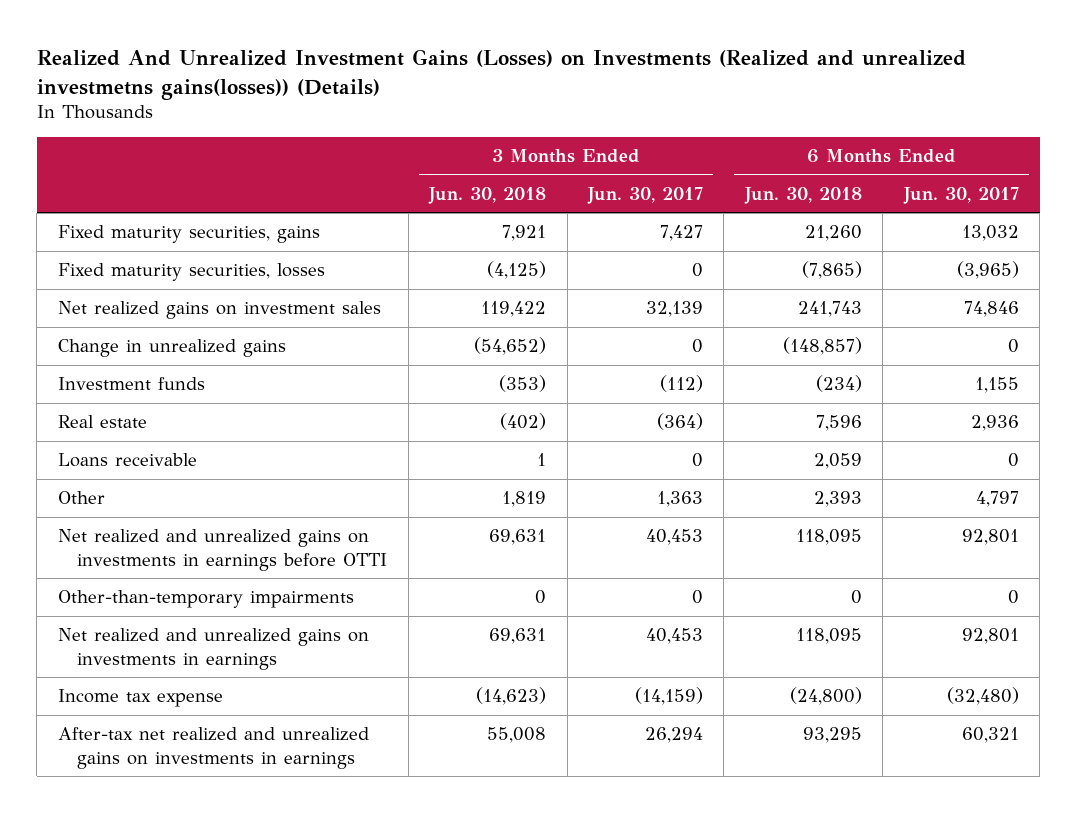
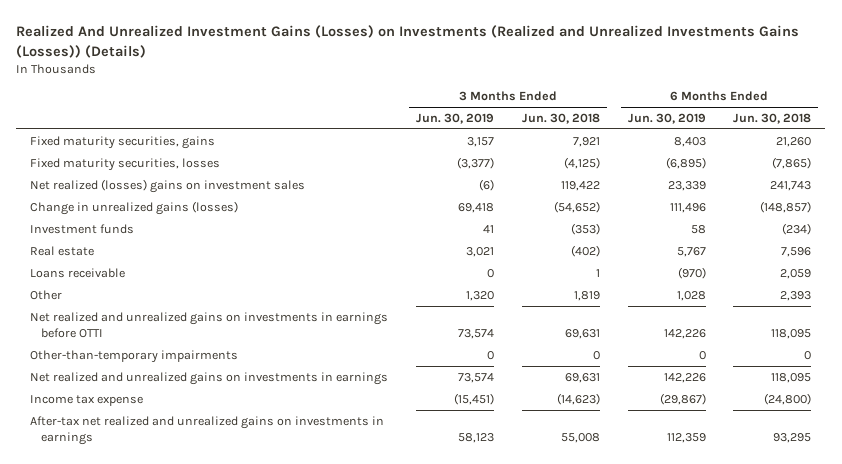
[36,49,966,100] Realized And Unrealized Investment Gains (Losses) on Investments (Realized and unrealized investmetns gains(losses)) (Details) -> [16,25,800,58] Realized And Unrealized Investment Gains (Losses) on Investments (Realized and Unrealized Investments Gains (Losses)) (Details)
[586,186,703,204] Jun. 30, 2017 -> none
[902,186,1019,204] Jun. 30, 2017 -> none
none -> [415,113,494,125] Jun. 30, 2019
none -> [627,113,706,125] Jun. 30, 2019
[57,301,381,320] Net realized gains on investment sales -> [30,178,306,193] Net realized (losses) gains on investment sales
[57,339,286,358] Change in unrealized gains -> [30,200,239,215] Change in unrealized gains (losses)

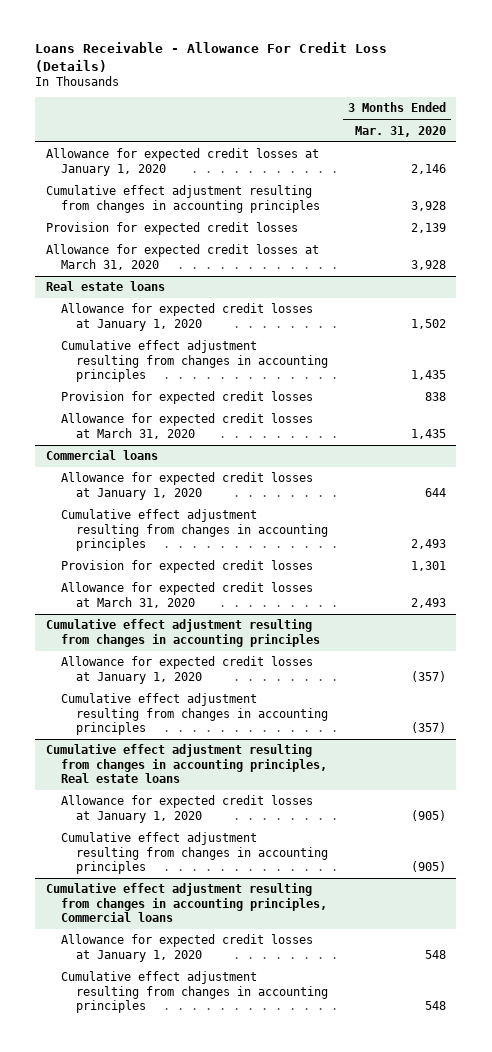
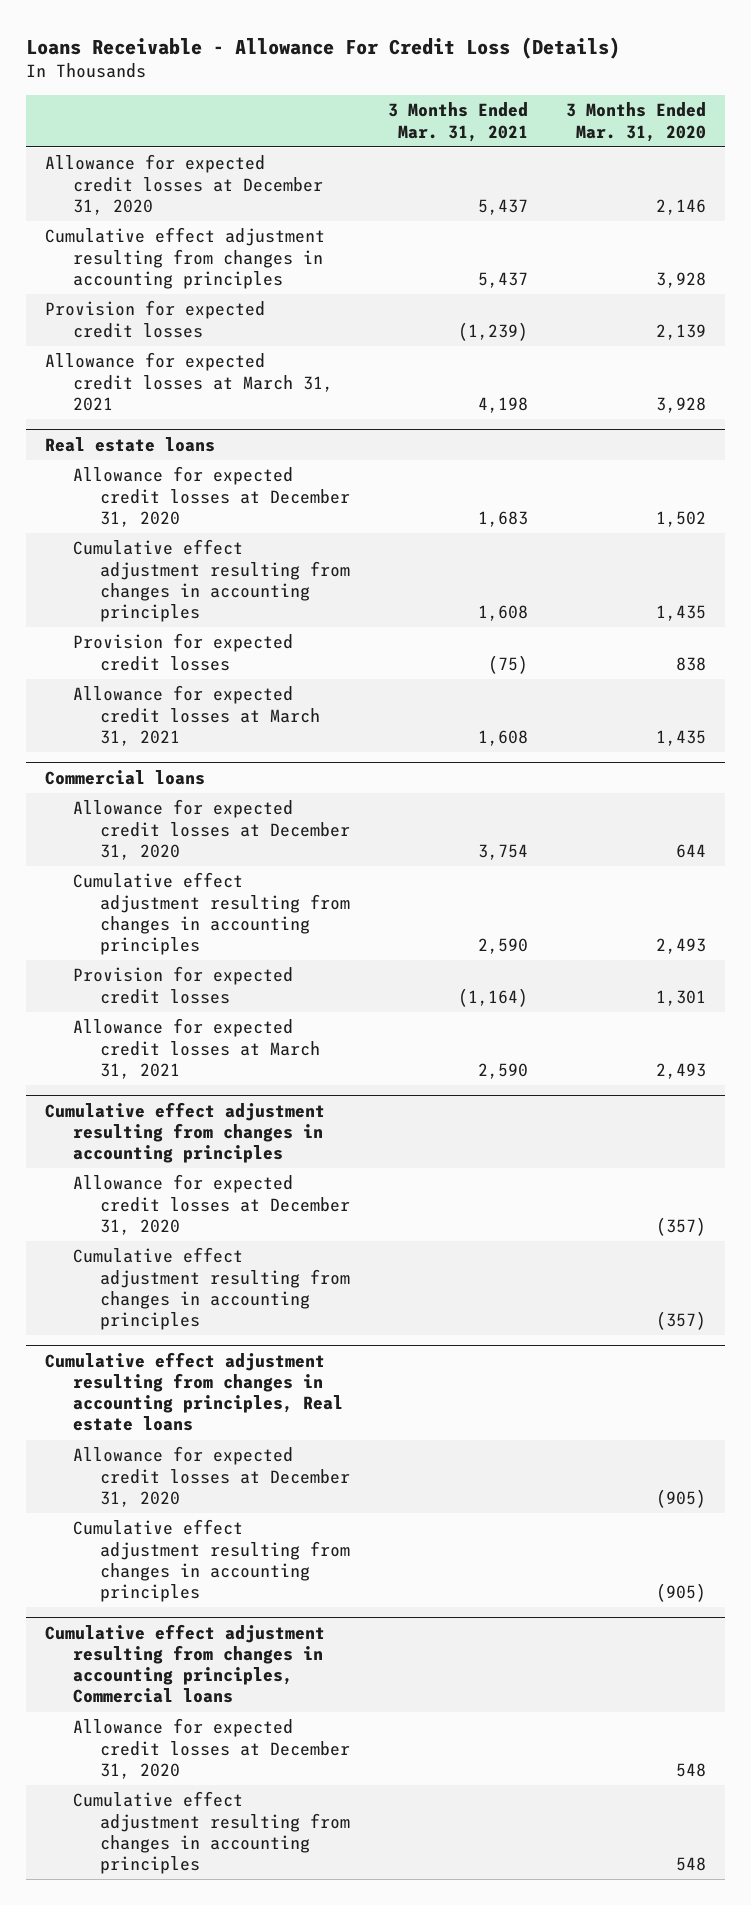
none -> [387,102,528,142] 3 Months Ended Mar. 31, 2021
[45,148,319,176] Allowance for expected credit losses at January 1, 2020 -> [45,154,323,215] Allowance for expected credit losses at December 31, 2020
[45,244,319,270] Allowance for expected credit losses at March 31, 2020 -> [45,352,333,411] Allowance for expected credit losses at March 31, 2021
[60,303,313,331] Allowance for expected credit losses at January 1, 2020 -> [72,466,350,527] Allowance for expected credit losses at December 31, 2020
[60,413,313,439] Allowance for expected credit losses at March 31, 2020 -> [72,685,320,746] Allowance for expected credit losses at March 31, 2021
[60,472,313,500] Allowance for expected credit losses at January 1, 2020 -> [72,799,350,860] Allowance for expected credit losses at December 31, 2020
[60,582,313,608] Allowance for expected credit losses at March 31, 2020 -> [72,1018,320,1079] Allowance for expected credit losses at March 31, 2021
[60,656,313,684] Allowance for expected credit losses at January 1, 2020 -> [72,1174,350,1235] Allowance for expected credit losses at December 31, 2020
[60,795,313,823] Allowance for expected credit losses at January 1, 2020 -> [72,1446,350,1507] Allowance for expected credit losses at December 31, 2020
[60,934,313,962] Allowance for expected credit losses at January 1, 2020 -> [72,1718,350,1779] Allowance for expected credit losses at December 31, 2020

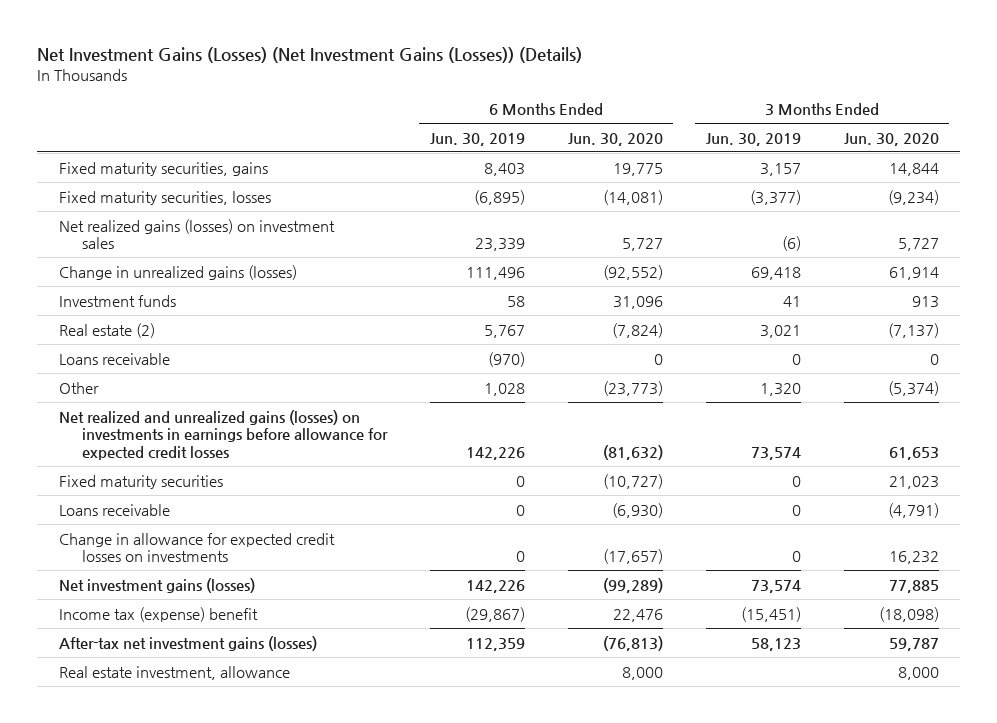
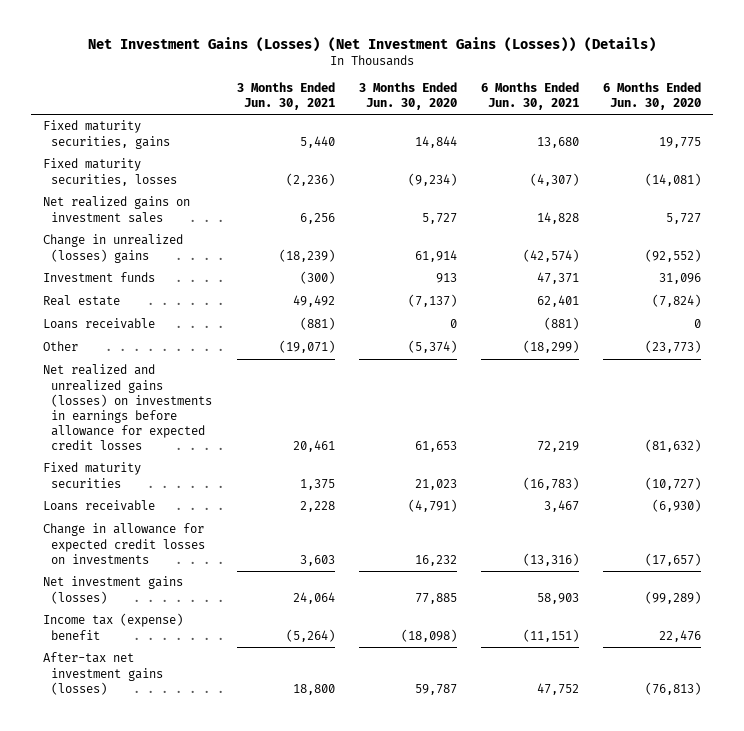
[429,132,525,146] Jun. 30, 2019 -> none
[705,132,801,146] Jun. 30, 2019 -> none
none -> [236,82,335,111] 3 Months Ended Jun. 30, 2021
none -> [480,82,579,111] 6 Months Ended Jun. 30, 2021
[58,218,335,250] Net realized gains (losses) on investment sales -> [42,196,190,223] Net realized gains on investment sales
[58,264,297,280] Change in unrealized gains (losses) -> [42,234,183,263] Change in unrealized (losses) gains
[58,322,155,338] Real estate (2) -> [42,295,120,307] Real estate
[58,665,290,680] Real estate investment, allowance -> none

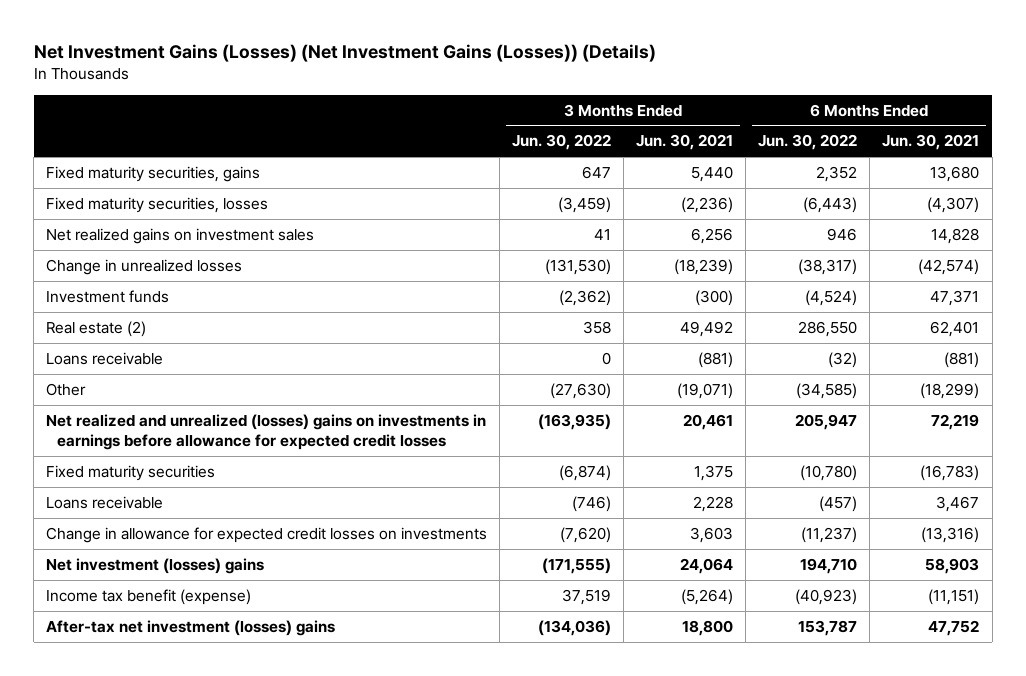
[358,82,457,111] 3 Months Ended Jun. 30, 2020 -> none
[603,82,702,111] 6 Months Ended Jun. 30, 2020 -> none
none -> [512,134,612,151] Jun. 30, 2022
none -> [758,134,858,151] Jun. 30, 2022
[42,234,183,263] Change in unrealized (losses) gains -> [46,258,243,275] Change in unrealized losses
[42,295,120,307] Real estate -> [46,320,147,337] Real estate (2)
[42,364,213,451] Net realized and unrealized gains (losses) on investments in earnings before allowance for expected credit losses -> [46,413,487,450] Net realized and unrealized (losses) gains on investments in earnings before allowance for expected credit losses
[42,576,183,604] Net investment gains (losses) -> [46,557,265,574] Net investment (losses) gains
[42,613,183,640] Income tax (expense) benefit -> [46,588,252,605] Income tax benefit (expense)
[42,652,164,695] After-tax net investment gains (losses) -> [46,619,336,636] After-tax net investment (losses) gains

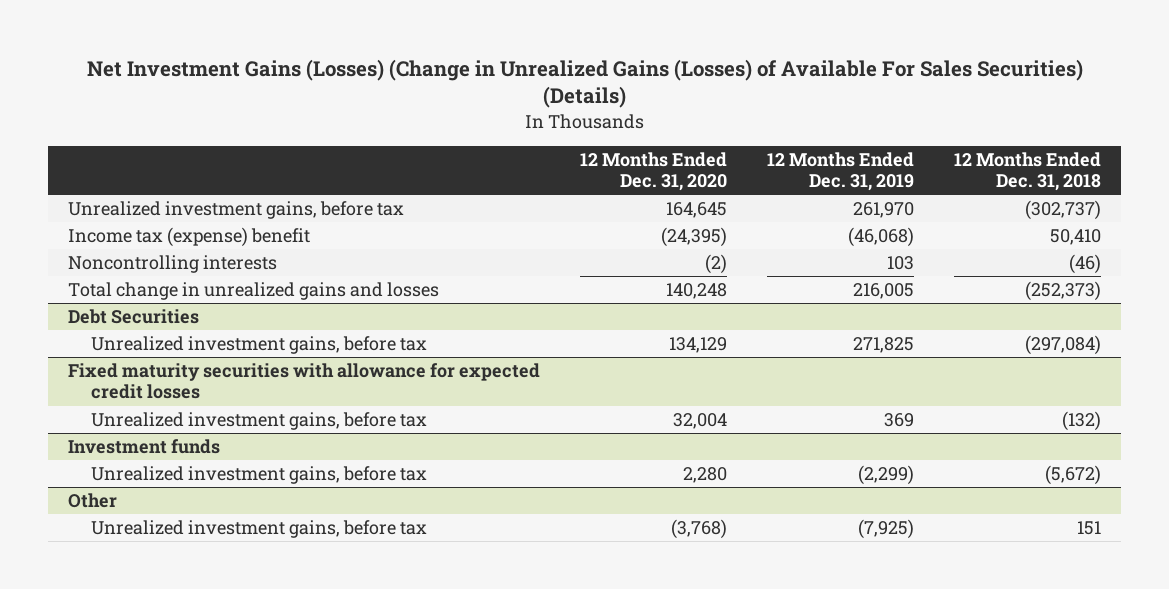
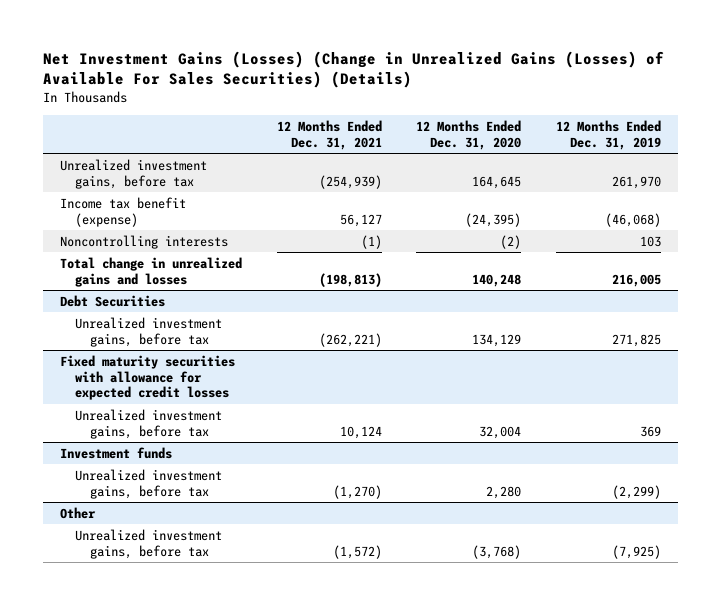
[954,151,1102,192] 12 Months Ended Dec. 31, 2018 -> none
none -> [276,119,382,150] 12 Months Ended Dec. 31, 2021
[67,227,310,248] Income tax (expense) benefit -> [60,196,187,227] Income tax benefit (expense)

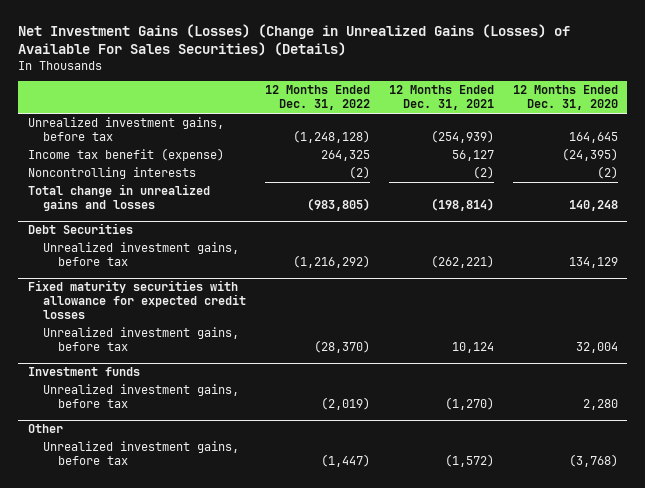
[555,119,661,150] 12 Months Ended Dec. 31, 2019 -> none
none -> [264,85,370,111] 12 Months Ended Dec. 31, 2022
[360,234,382,249] (1) -> [472,166,494,180] (2)
[318,272,382,287] (198,813) -> [430,198,494,212] (198,814)

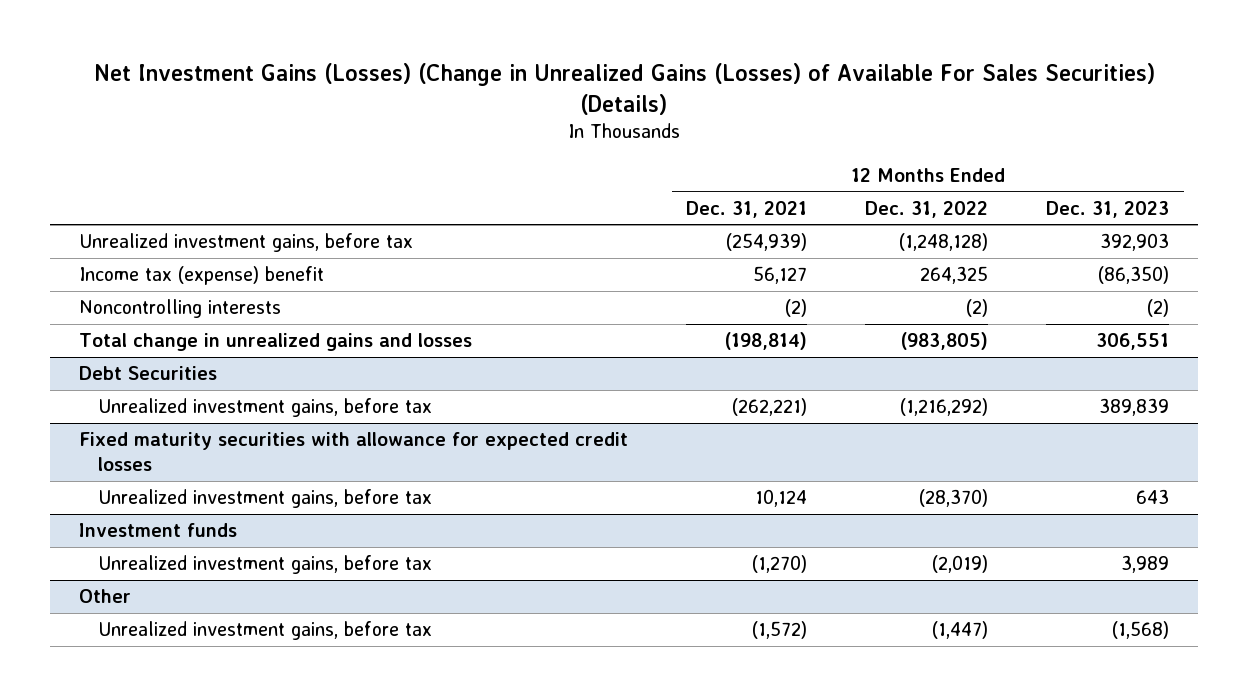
[512,85,618,111] 12 Months Ended Dec. 31, 2020 -> none
none -> [1046,200,1170,218] Dec. 31, 2023
[27,148,224,162] Income tax benefit (expense) -> [79,266,325,286] Income tax (expense) benefit

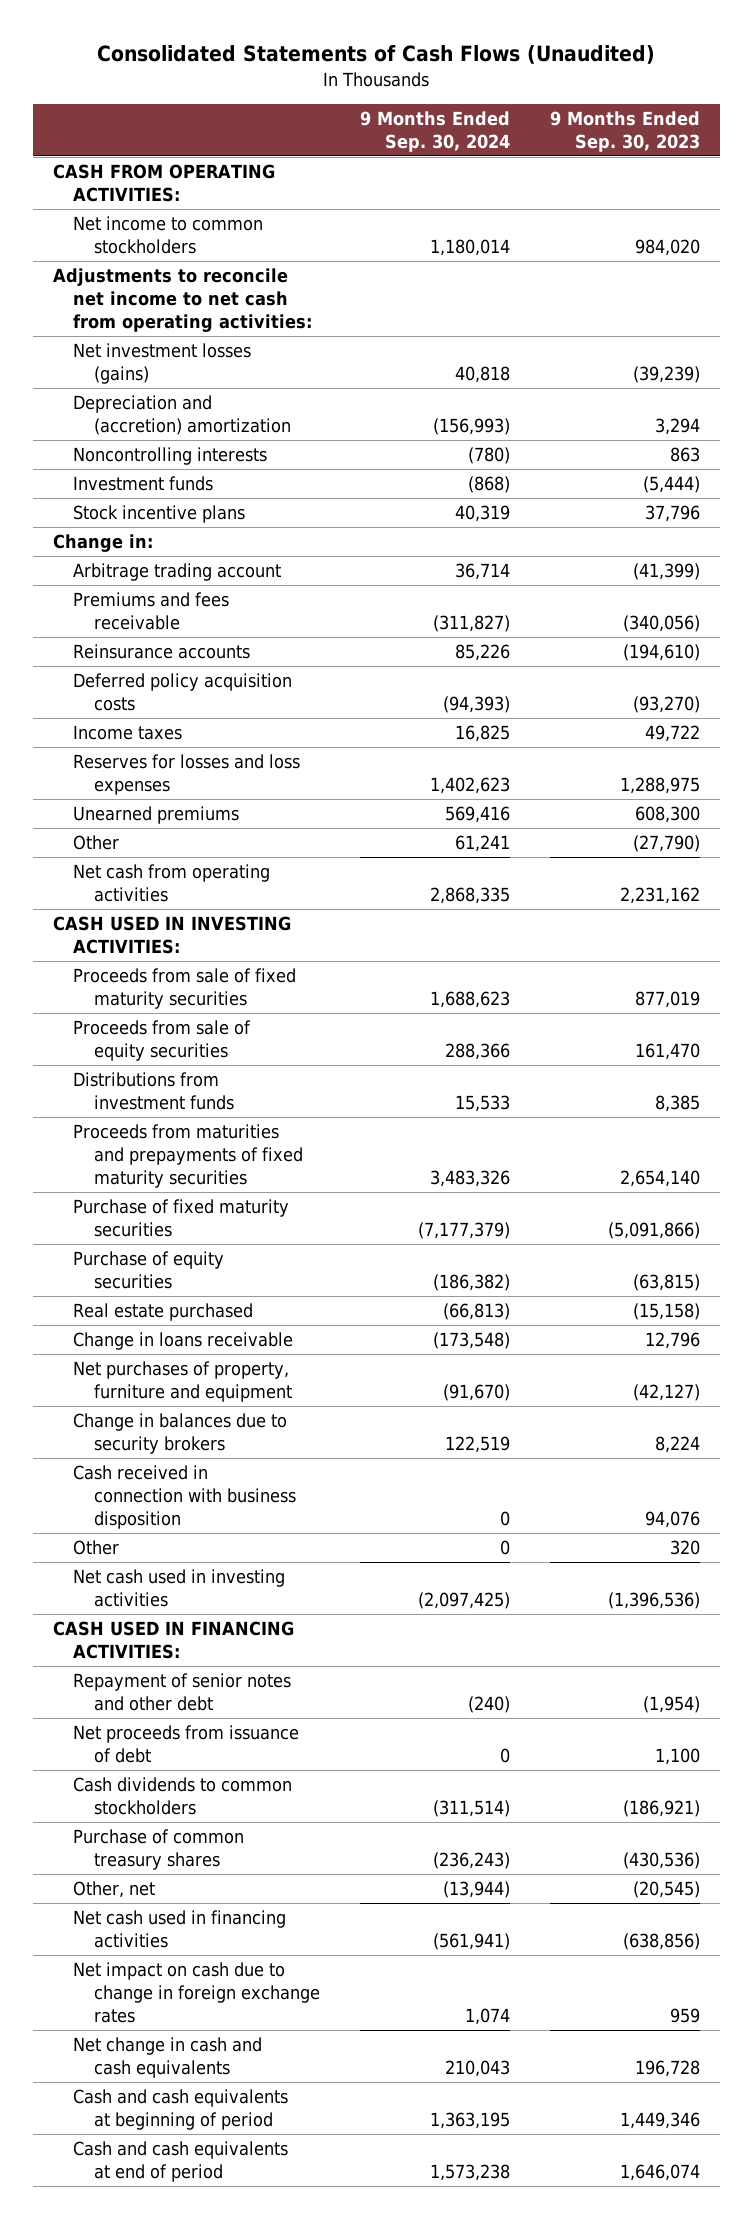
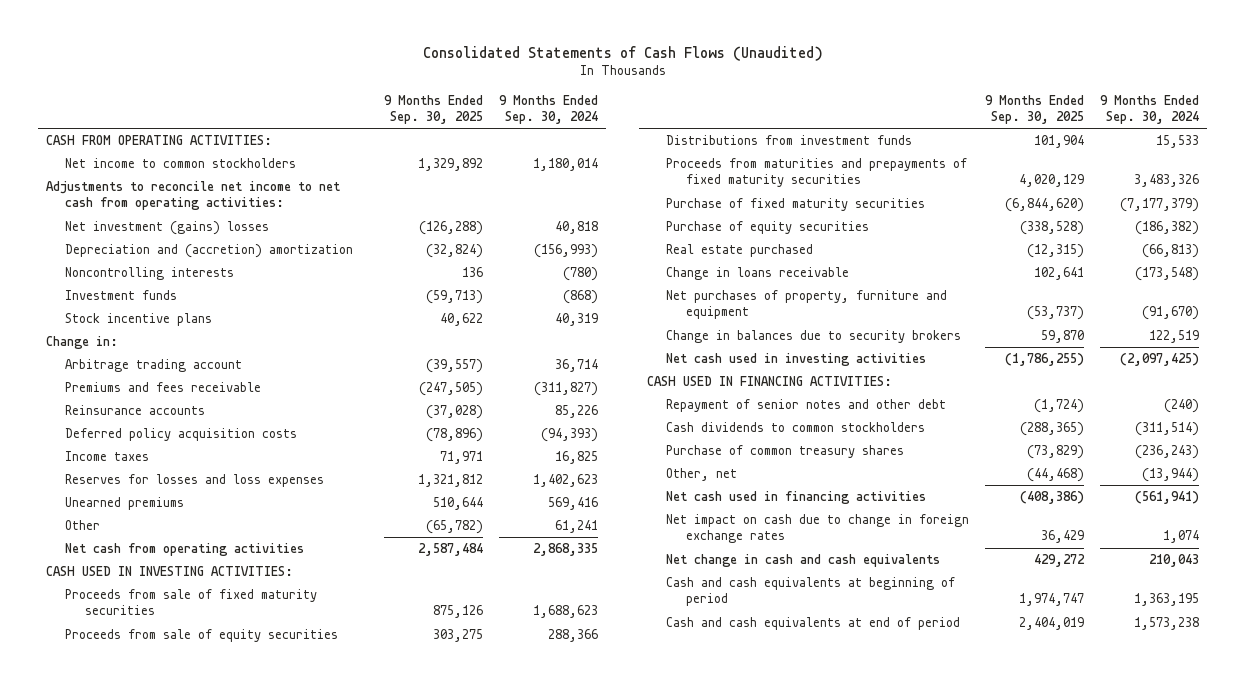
[549,110,700,153] 9 Months Ended Sep. 30, 2023 -> none
none -> [384,94,484,124] 9 Months Ended Sep. 30, 2025
[73,342,252,385] Net investment losses (gains) -> [65,221,270,236] Net investment (gains) losses
[73,1464,296,1530] Cash received in connection with business disposition -> none
[73,1539,120,1555] Other -> none
[73,1724,300,1764] Net proceeds from issuance of debt -> none

